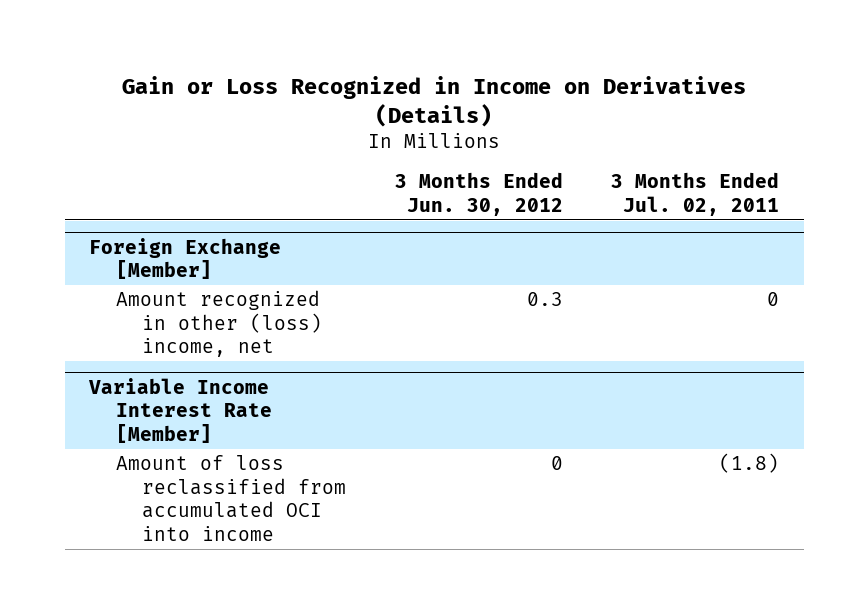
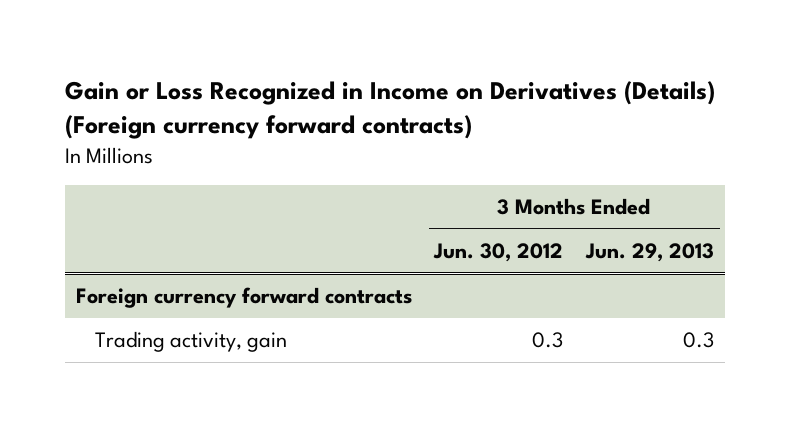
[122,75,747,127] Gain or Loss Recognized in Income on Derivatives (Details) -> [64,80,715,140] Gain or Loss Recognized in Income on Derivatives (Details) (Foreign currency forward contracts)
[611,172,780,216] 3 Months Ended Jul. 02, 2011 -> none
none -> [584,243,714,263] Jun. 29, 2013
[88,237,281,280] Foreign Exchange [Member] -> none
[87,377,272,443] Variable Income Interest Rate [Member] -> none
[115,455,347,541] Amount of loss reclassified from accumulated OCI into income -> none
none -> [75,287,412,309] Foreign currency forward contracts
[115,290,323,358] Amount recognized in other (loss) income, net -> [95,331,288,353] Trading activity, gain

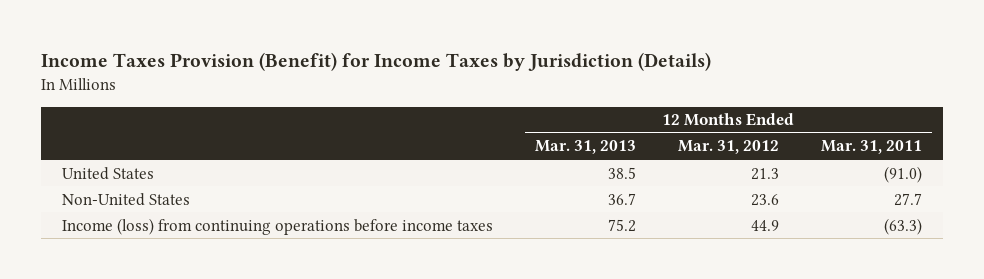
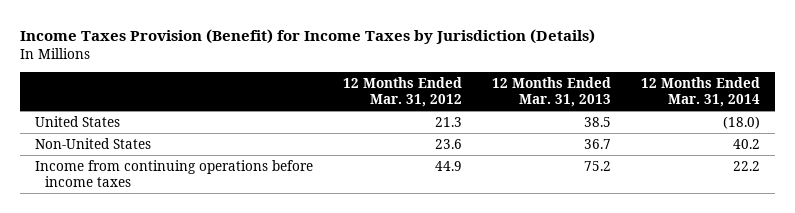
[820,140,922,155] Mar. 31, 2011 -> none
none -> [640,77,760,107] 12 Months Ended Mar. 31, 2014
[62,217,494,235] Income (loss) from continuing operations before income taxes -> [35,159,314,187] Income from continuing operations before income taxes

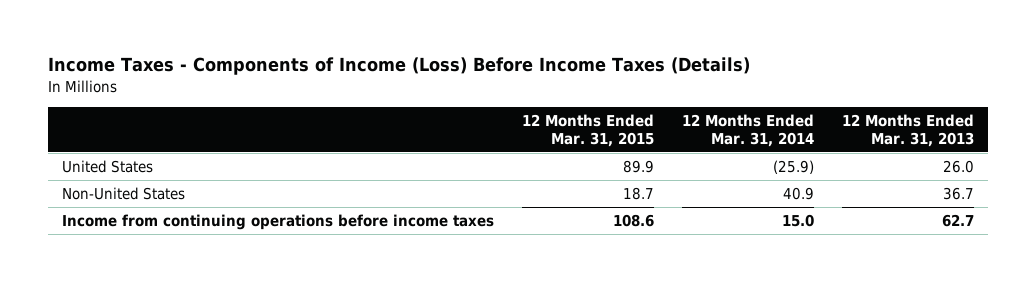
[20,29,596,45] Income Taxes Provision (Benefit) for Income Taxes by Jurisdiction (Details) -> [48,57,751,76] Income Taxes - Components of Income (Loss) Before Income Taxes (Details)
[343,77,463,107] 12 Months Ended Mar. 31, 2012 -> none
none -> [521,113,654,147] 12 Months Ended Mar. 31, 2015
[584,116,612,127] 38.5 -> [942,159,974,173] 26.0
[722,115,760,129] (18.0) -> [772,159,814,174] (25.9)
[732,138,760,149] 40.2 -> [782,186,814,200] 40.9
[584,160,612,171] 75.2 -> [941,213,974,227] 62.7
[732,160,760,171] 22.2 -> [781,213,814,227] 15.0

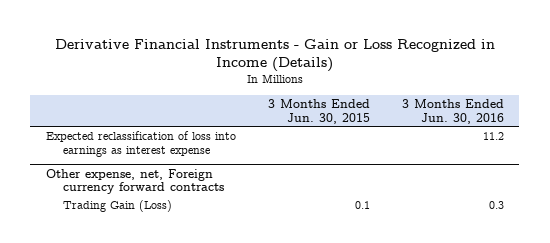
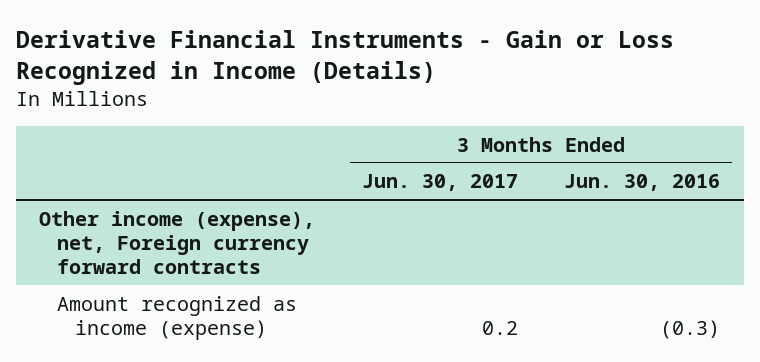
[267,99,370,124] 3 Months Ended Jun. 30, 2015 -> none
none -> [361,174,518,192] Jun. 30, 2017
[46,130,237,157] Expected reclassification of loss into earnings as interest expense -> none
[63,199,173,212] Trading Gain (Loss) -> none
[46,168,225,195] Other expense, net, Foreign currency forward contracts -> [39,210,316,274] Other income (expense), net, Foreign currency forward contracts
none -> [56,295,297,340] Amount recognized as income (expense)

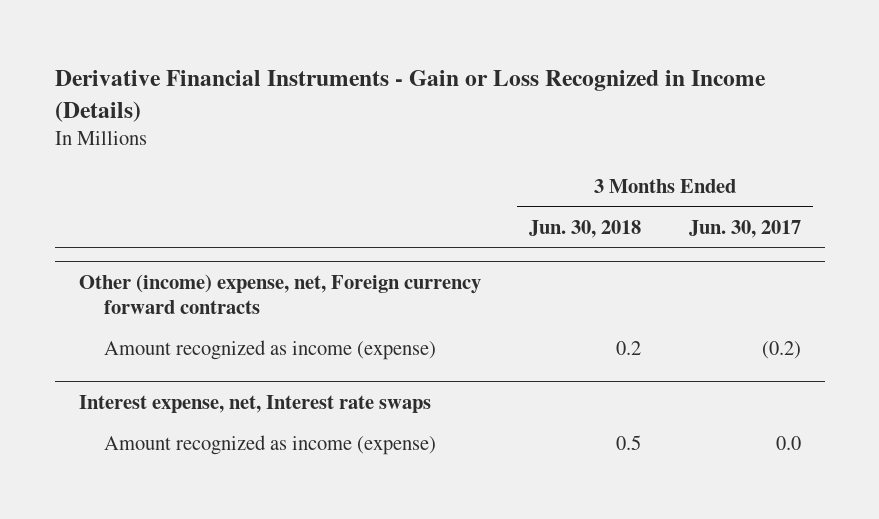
[564,174,721,192] Jun. 30, 2016 -> none
none -> [528,219,641,238] Jun. 30, 2018
[39,210,316,274] Other income (expense), net, Foreign currency forward contracts -> [78,273,481,314] Other (income) expense, net, Foreign currency forward contracts
[481,320,518,335] 0.2 -> [761,341,801,360] (0.2)
none -> [78,394,431,413] Interest expense, net, Interest rate swaps
none -> [103,435,436,456] Amount recognized as income (expense)

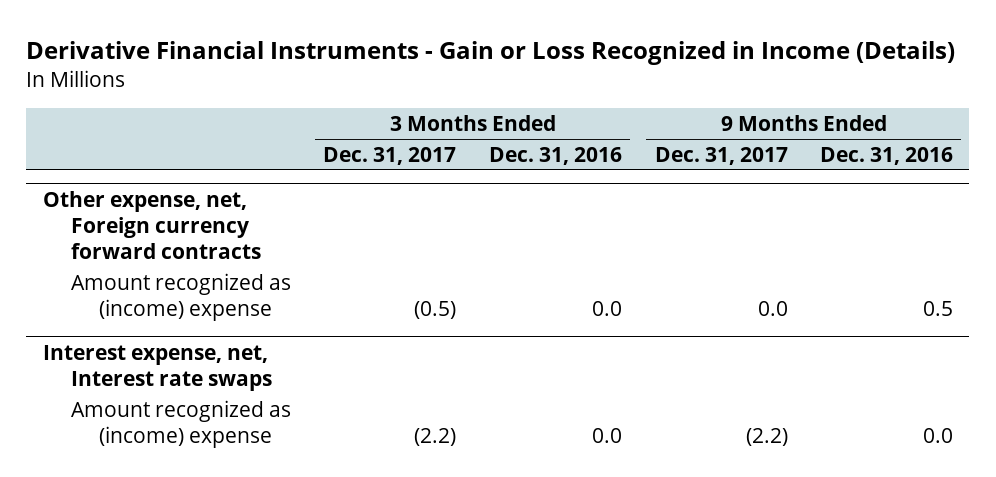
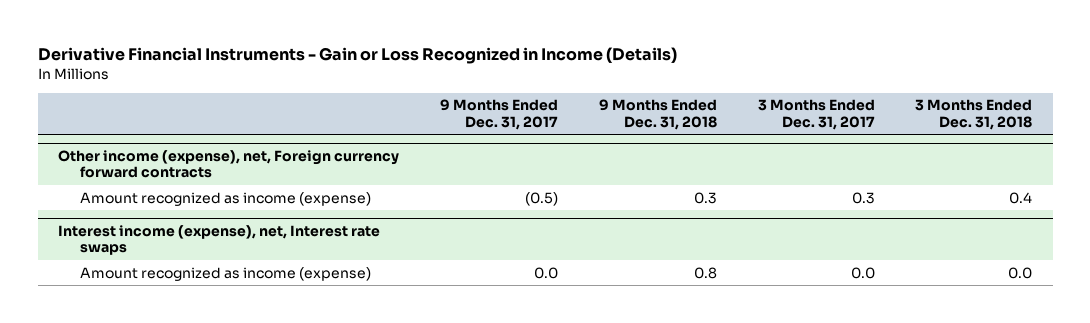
[488,146,622,165] Dec. 31, 2016 -> none
[820,146,954,165] Dec. 31, 2016 -> none
none -> [598,99,717,130] 9 Months Ended Dec. 31, 2018
none -> [915,99,1033,130] 3 Months Ended Dec. 31, 2018
[42,190,261,259] Other expense, net, Foreign currency forward contracts -> [58,149,400,179] Other income (expense), net, Foreign currency forward contracts
[70,272,291,321] Amount recognized as (income) expense -> [79,191,371,206] Amount recognized as income (expense)
[414,300,457,319] (0.5) -> [851,191,875,204] 0.3
[757,300,788,316] 0.0 -> [524,191,558,206] (0.5)
[42,344,272,391] Interest expense, net, Interest rate swaps -> [58,224,381,256] Interest income (expense), net, Interest rate swaps
[70,399,291,448] Amount recognized as (income) expense -> [79,266,371,281] Amount recognized as income (expense)
[414,427,457,446] (2.2) -> [850,266,875,279] 0.0
[745,427,788,446] (2.2) -> [533,266,558,279] 0.0

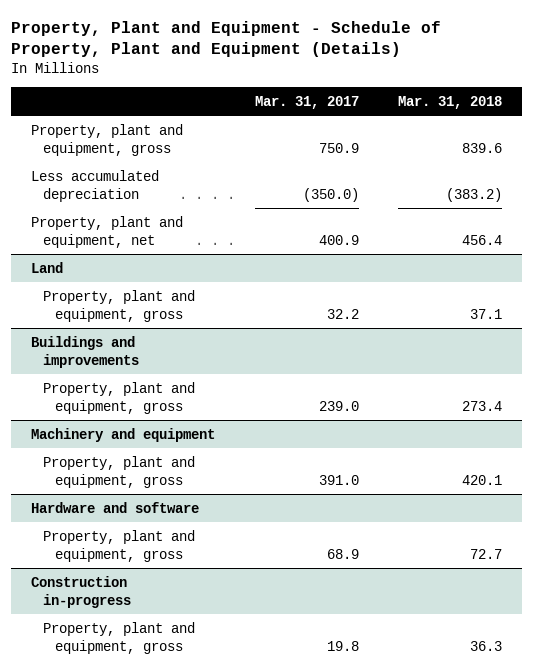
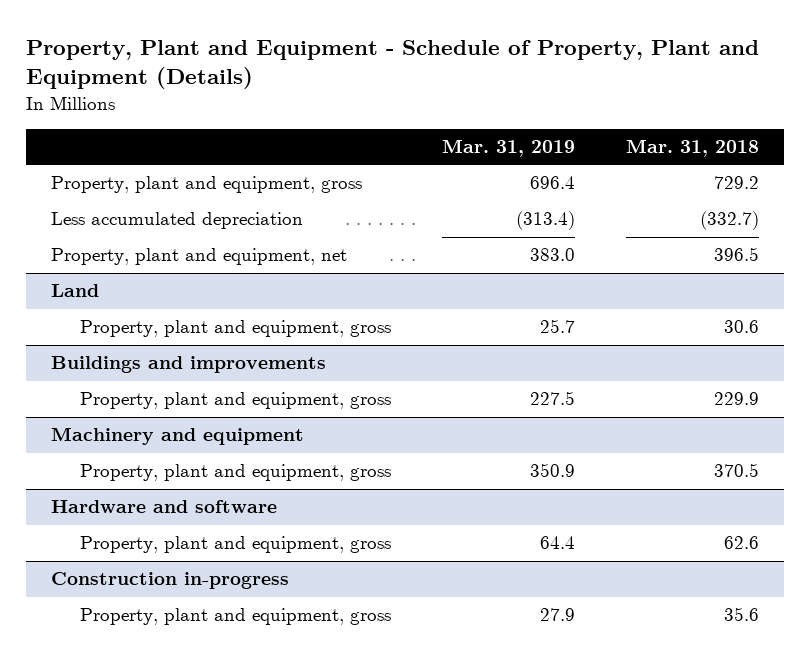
[254,95,359,109] Mar. 31, 2017 -> none
none -> [441,139,575,158] Mar. 31, 2019
[462,142,503,153] 839.6 -> [713,176,759,190] 729.2
[446,187,503,202] (383.2) -> [699,211,759,231] (332.7)
[462,234,503,245] 456.4 -> [713,247,759,262] 396.5
[470,308,503,319] 37.1 -> [723,320,759,334] 30.6
[462,400,503,411] 273.4 -> [713,392,759,406] 229.9
[462,474,503,485] 420.1 -> [713,463,759,478] 370.5
[470,548,503,559] 72.7 -> [723,536,759,550] 62.6
[470,640,503,651] 36.3 -> [723,607,759,622] 35.6

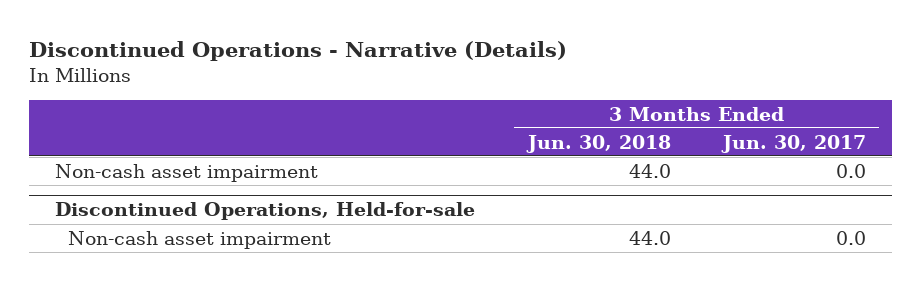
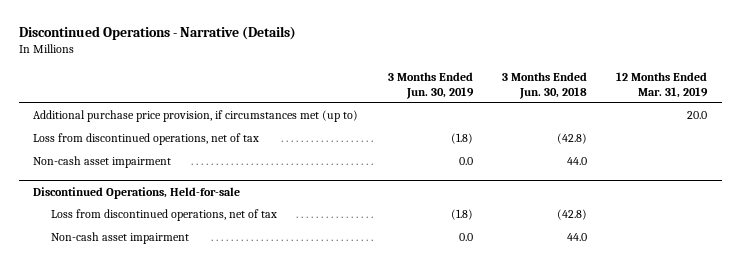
[721,134,867,153] Jun. 30, 2017 -> none
none -> [387,71,474,99] 3 Months Ended Jun. 30, 2019
none -> [616,71,709,98] 12 Months Ended Mar. 31, 2019
none -> [33,110,359,123] Additional purchase price provision, if circumstances met (up to)
none -> [33,133,260,146] Loss from discontinued operations, net of tax
none -> [51,209,278,222] Loss from discontinued operations, net of tax

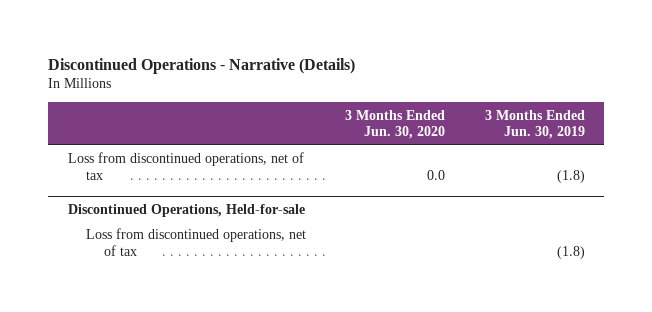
[502,71,588,99] 3 Months Ended Jun. 30, 2018 -> none
[616,71,709,98] 12 Months Ended Mar. 31, 2019 -> none
none -> [345,109,446,140] 3 Months Ended Jun. 30, 2020
[33,110,359,123] Additional purchase price provision, if circumstances met (up to) -> none
[33,156,172,169] Non-cash asset impairment -> none
[51,232,190,245] Non-cash asset impairment -> none

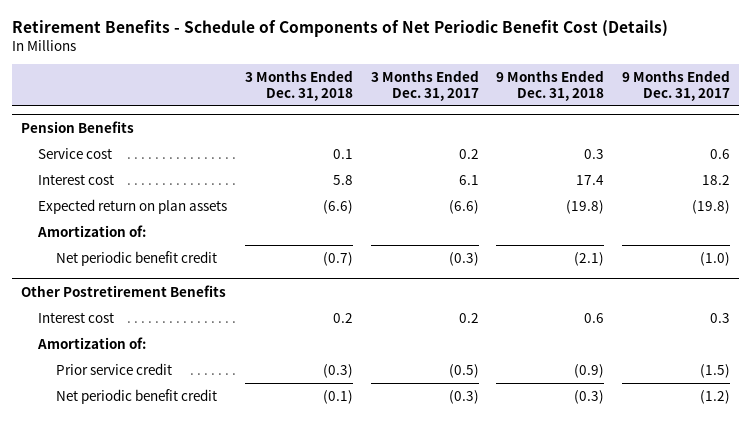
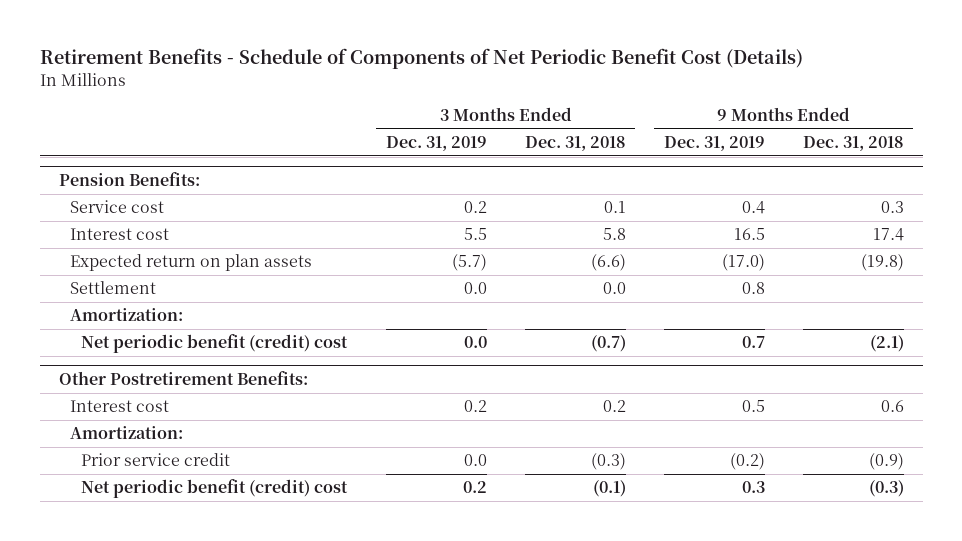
[370,69,479,101] 3 Months Ended Dec. 31, 2017 -> none
[622,69,731,101] 9 Months Ended Dec. 31, 2017 -> none
none -> [385,135,487,151] Dec. 31, 2019
none -> [663,135,765,151] Dec. 31, 2019
[20,120,134,133] Pension Benefits -> [58,172,200,187] Pension Benefits:
none -> [70,281,157,295] Settlement
[37,224,147,237] Amortization of: -> [70,308,184,322] Amortization:
[55,250,217,266] Net periodic benefit credit -> [81,334,349,354] Net periodic benefit (credit) cost
[20,284,226,297] Other Postretirement Benefits -> [58,371,308,386] Other Postretirement Benefits:
[37,336,147,349] Amortization of: -> [70,426,184,440] Amortization:
[55,388,217,404] Net periodic benefit credit -> [81,479,349,499] Net periodic benefit (credit) cost

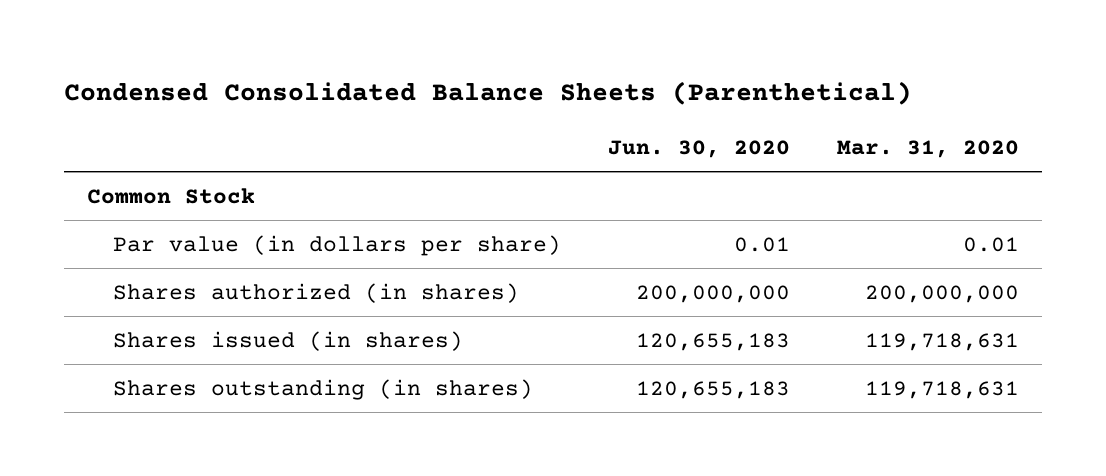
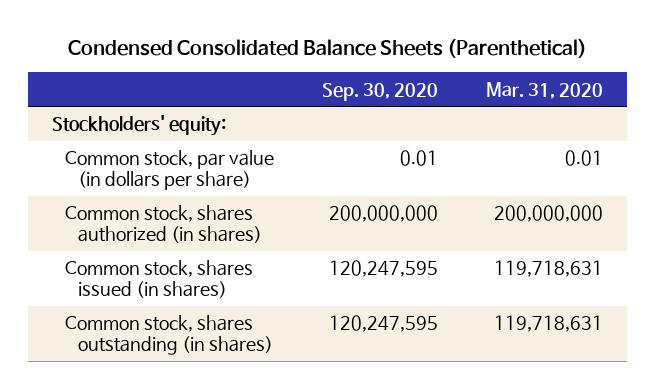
[608,139,791,158] Jun. 30, 2020 -> none
none -> [321,82,438,101] Sep. 30, 2020
[87,187,256,204] Common Stock -> none
none -> [51,115,226,137] Stockholders' equity:
[113,234,562,256] Par value (in dollars per share) -> [64,150,274,190] Common stock, par value (in dollars per share)
[113,282,520,303] Shares authorized (in shares) -> [64,205,263,243] Common stock, shares authorized (in shares)
[113,330,464,351] Shares issued (in shares) -> [64,260,253,298] Common stock, shares issued (in shares)
[113,378,534,400] Shares outstanding (in shares) -> [64,315,274,355] Common stock, shares outstanding (in shares)

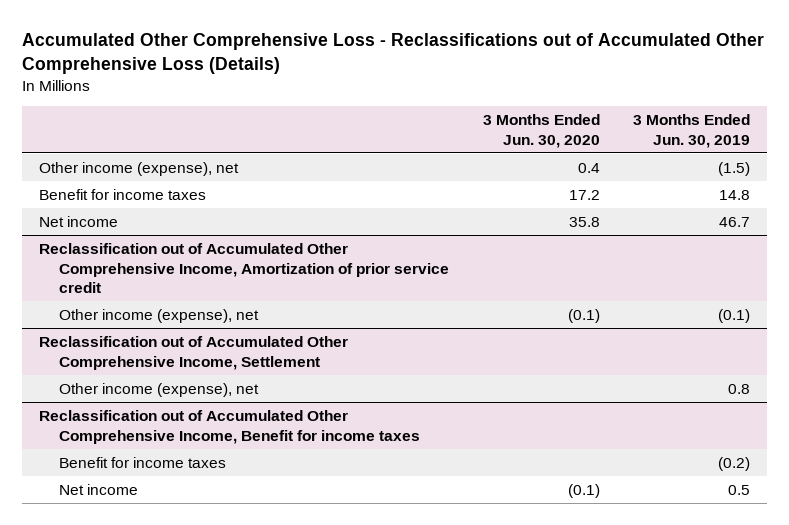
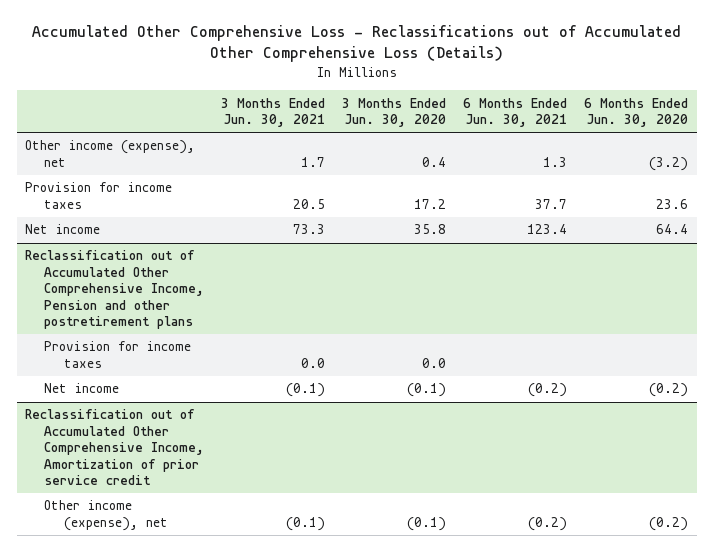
[633,113,751,148] 3 Months Ended Jun. 30, 2019 -> none
none -> [221,97,326,128] 3 Months Ended Jun. 30, 2021
none -> [463,97,568,128] 6 Months Ended Jun. 30, 2021
none -> [584,97,689,128] 6 Months Ended Jun. 30, 2020
[38,188,206,200] Benefit for income taxes -> [25,182,173,209] Provision for income taxes
none -> [25,250,205,330] Reclassification out of Accumulated Other Comprehensive Income, Pension and other postretirement plans
none -> [44,341,192,368] Provision for income taxes
none -> [44,383,120,394] Net income
[38,335,348,370] Reclassification out of Accumulated Other Comprehensive Income, Settlement -> none
[58,382,259,397] Other income (expense), net -> none
[38,409,420,444] Reclassification out of Accumulated Other Comprehensive Income, Benefit for income taxes -> none
[58,456,226,468] Benefit for income taxes -> none
[58,483,138,495] Net income -> none

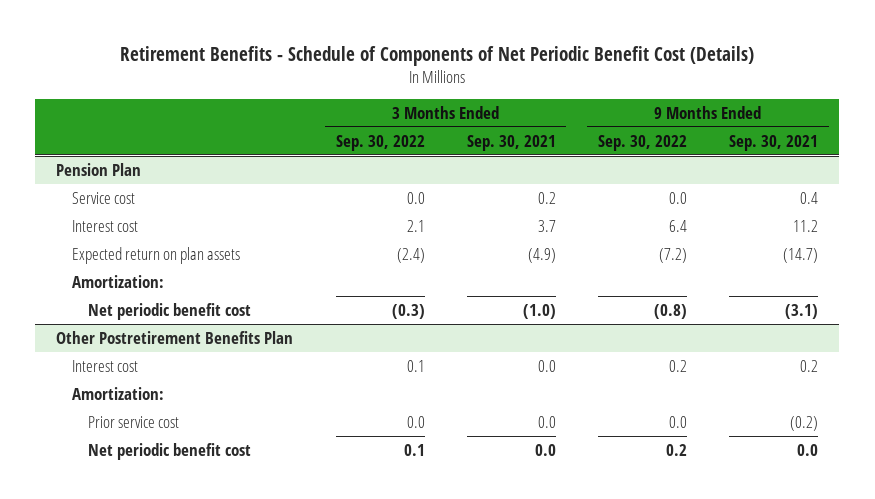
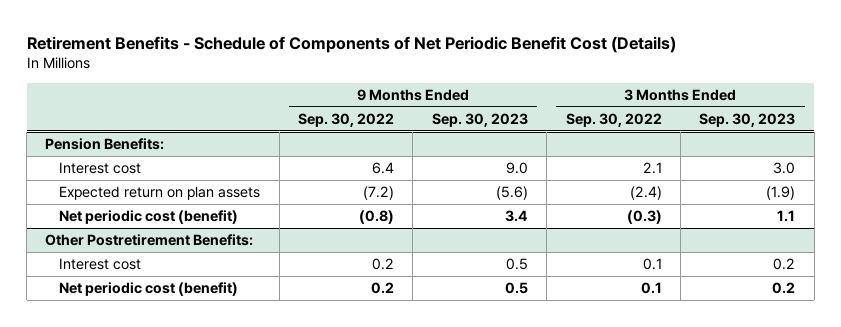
[466,134,556,151] Sep. 30, 2021 -> none
[729,134,819,151] Sep. 30, 2021 -> none
none -> [431,113,528,128] Sep. 30, 2023
none -> [699,113,796,128] Sep. 30, 2023
[72,191,136,204] Service cost -> none
[56,162,142,176] Pension Plan -> [45,138,165,151] Pension Benefits:
[72,274,165,288] Amortization: -> none
[88,302,252,320] Net periodic benefit cost -> [59,210,239,225] Net periodic cost (benefit)
[56,330,294,344] Other Postretirement Benefits Plan -> [45,234,254,247] Other Postretirement Benefits:
[72,386,165,400] Amortization: -> none
[88,415,180,428] Prior service cost -> none
[88,442,252,460] Net periodic benefit cost -> [59,282,239,297] Net periodic cost (benefit)

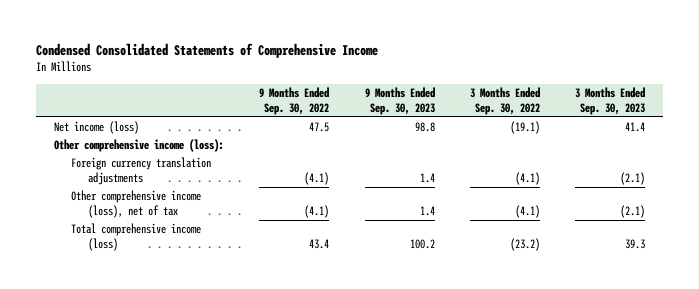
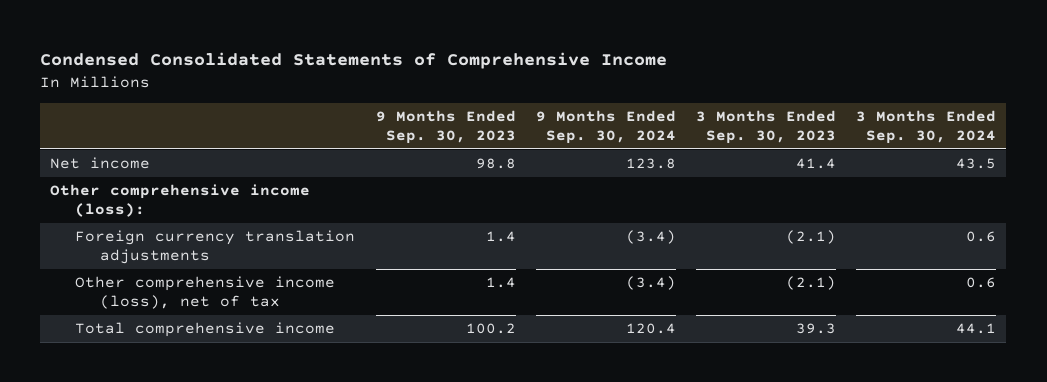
[259,86,330,115] 9 Months Ended Sep. 30, 2022 -> none
[469,86,540,115] 3 Months Ended Sep. 30, 2022 -> none
none -> [535,109,676,144] 9 Months Ended Sep. 30, 2024
none -> [856,109,997,144] 3 Months Ended Sep. 30, 2024
[54,121,140,135] Net income (loss) -> [50,157,151,170] Net income
[71,223,202,252] Total comprehensive income (loss) -> [75,322,336,338] Total comprehensive income

